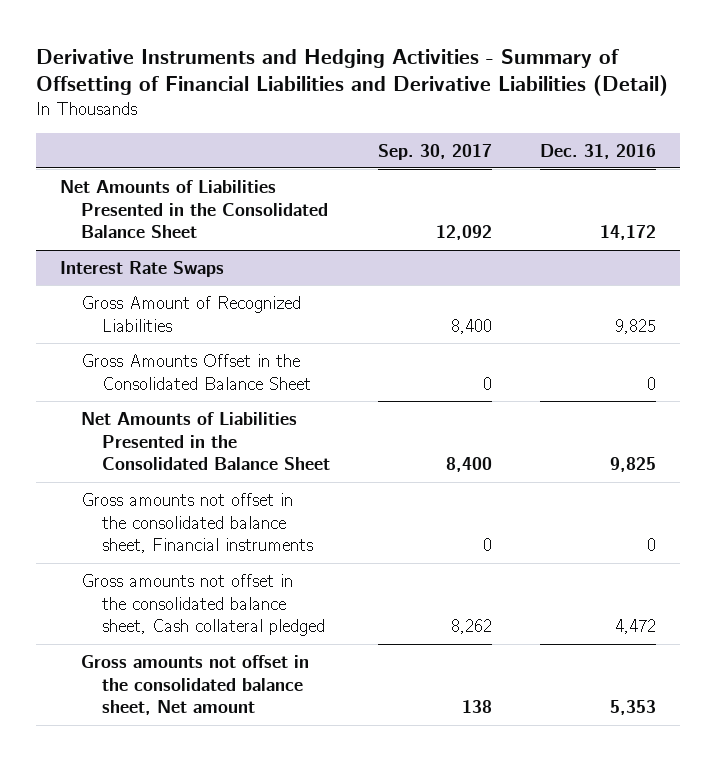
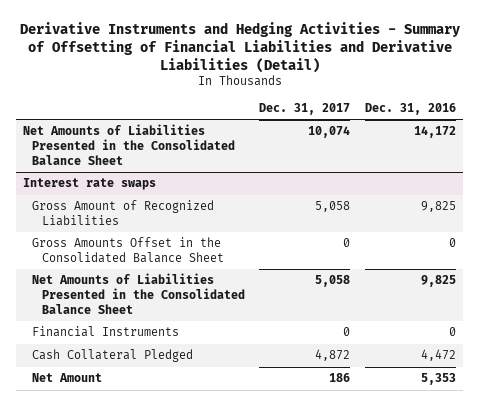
[378,143,493,160] Sep. 30, 2017 -> none
none -> [259,103,351,116] Dec. 31, 2017
[60,260,225,277] Interest Rate Swaps -> [23,178,157,191] Interest rate swaps
[81,492,313,554] Gross amounts not offset in the consolidated balance sheet, Financial instruments -> none
none -> [32,326,180,338] Financial Instruments
[81,573,325,637] Gross amounts not offset in the consolidated balance sheet, Cash collateral pledged -> [32,349,194,363] Cash Collateral Pledged
[81,654,310,716] Gross amounts not offset in the consolidated balance sheet, Net amount -> [32,373,103,383] Net Amount

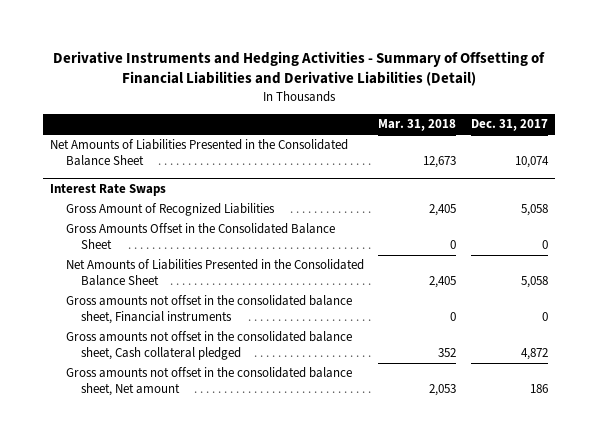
[364,103,456,116] Dec. 31, 2016 -> none
none -> [378,119,457,132] Mar. 31, 2018
[23,178,157,191] Interest rate swaps -> [50,184,167,197] Interest Rate Swaps
[32,326,180,338] Financial Instruments -> none
none -> [65,295,352,324] Gross amounts not offset in the consolidated balance sheet, Financial instruments
[32,349,194,363] Cash Collateral Pledged -> [65,331,352,360] Gross amounts not offset in the consolidated balance sheet, Cash collateral pledged
[32,373,103,383] Net Amount -> [65,367,352,396] Gross amounts not offset in the consolidated balance sheet, Net amount

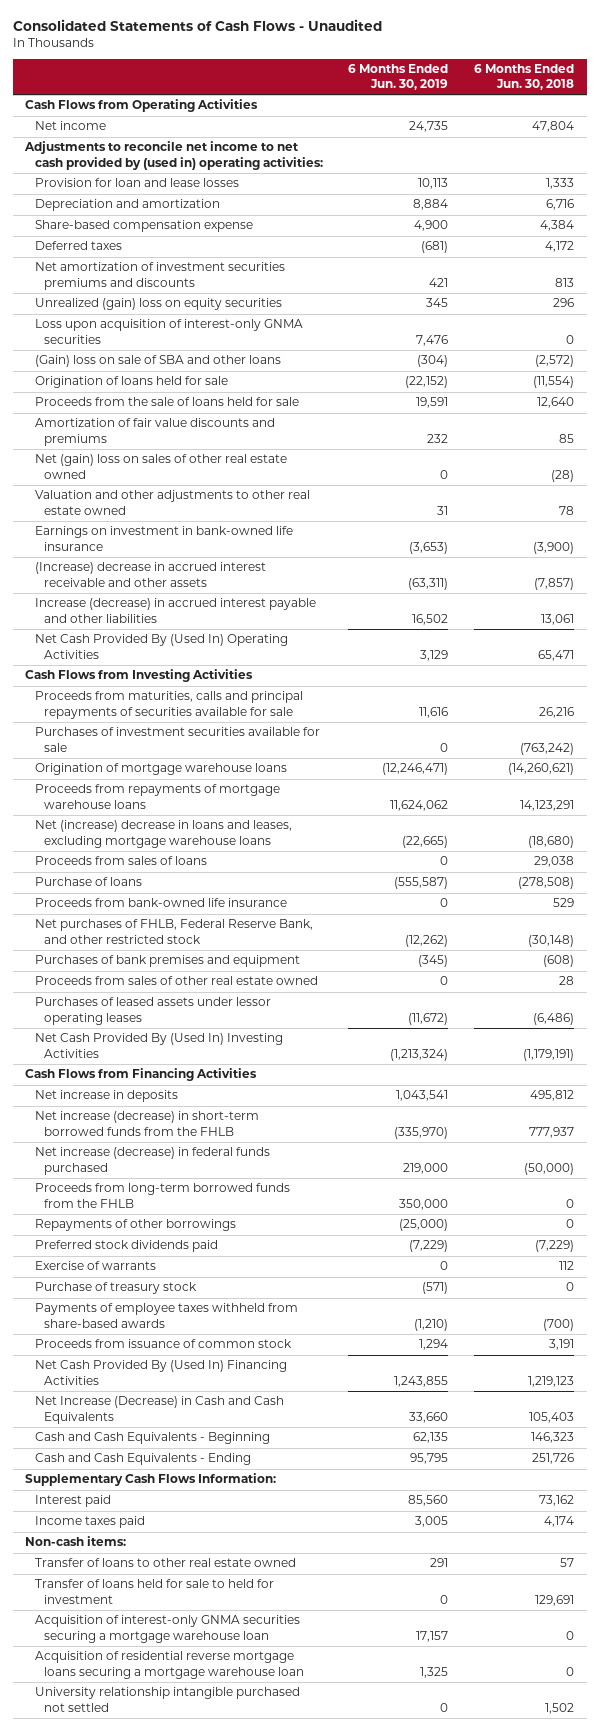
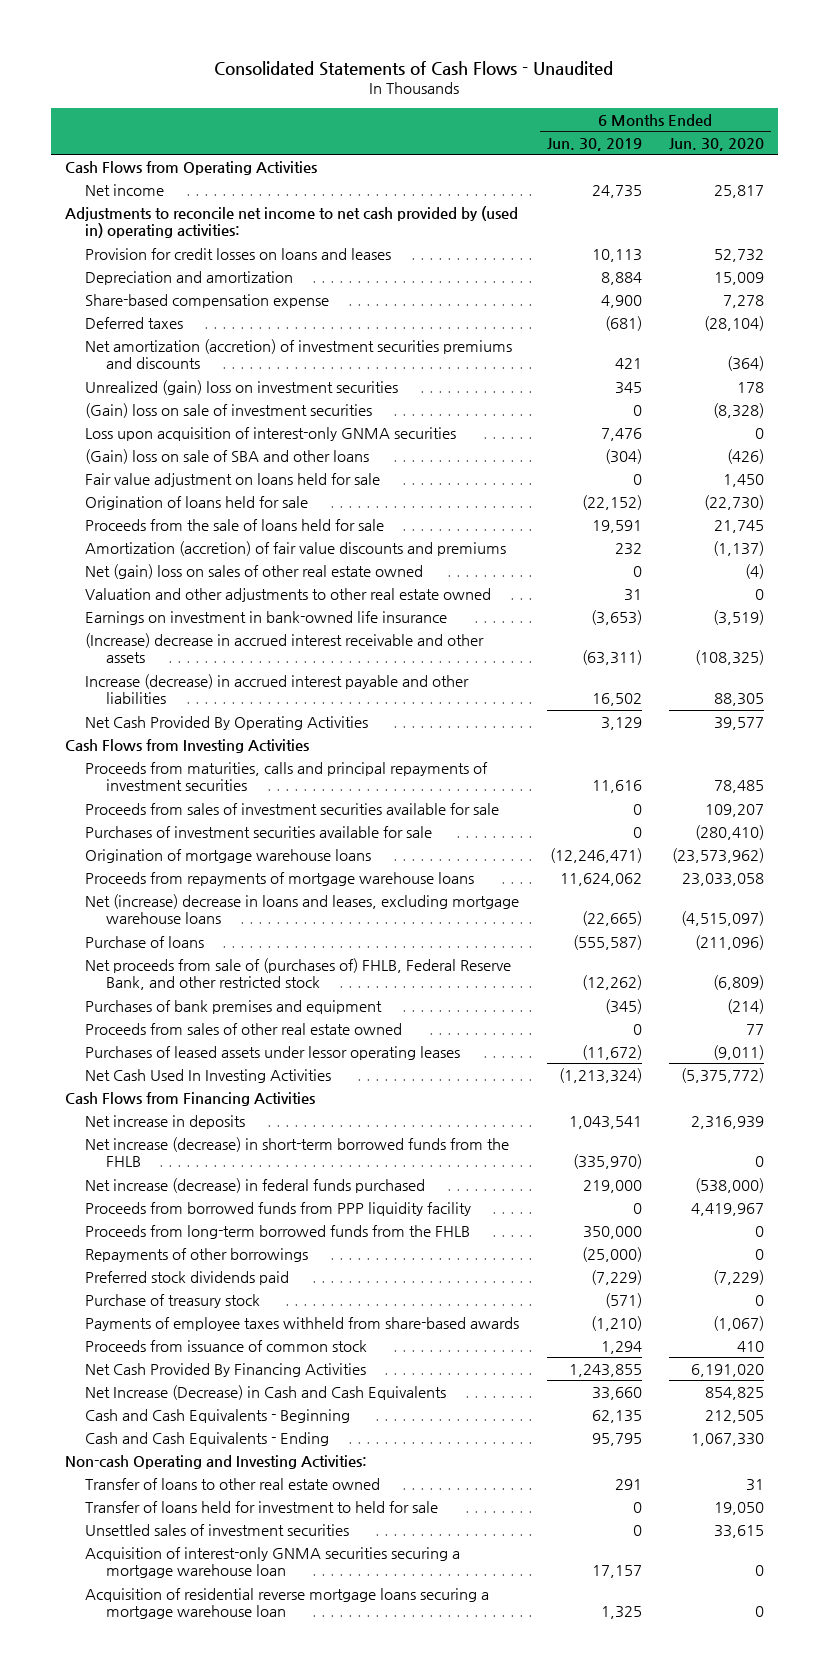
[473,64,574,91] 6 Months Ended Jun. 30, 2018 -> none
none -> [668,137,764,151] Jun. 30, 2020
[34,178,239,188] Provision for loan and lease losses -> [85,247,392,260] Provision for credit losses on loans and leases
[34,262,285,290] Net amortization of investment securities premiums and discounts -> [85,338,513,370] Net amortization (accretion) of investment securities premiums and discounts
[34,298,282,311] Unrealized (gain) loss on equity securities -> [85,379,399,395] Unrealized (gain) loss on investment securities
none -> [85,402,373,418] (Gain) loss on sale of investment securities
none -> [85,472,381,487] Fair value adjustment on loans held for sale
[34,418,275,446] Amortization of fair value discounts and premiums -> [85,540,507,556] Amortization (accretion) of fair value discounts and premiums
[34,634,288,659] Net Cash Provided By (Used In) Operating Activities -> [85,715,369,730] Net Cash Provided By Operating Activities
[34,691,303,719] Proceeds from maturities, calls and principal repayments of securities available for sale -> [85,761,489,792] Proceeds from maturities, calls and principal repayments of investment securities
none -> [85,802,500,815] Proceeds from sales of investment securities available for sale
[34,856,207,866] Proceeds from sales of loans -> none
[34,898,287,908] Proceeds from bank-owned life insurance -> none
[34,919,313,944] Net purchases of FHLB, Federal Reserve Bank, and other restricted stock -> [85,957,512,991] Net proceeds from sale of (purchases of) FHLB, Federal Reserve Bank, and other restricted stock
[34,1033,283,1058] Net Cash Provided By (Used In) Investing Activities -> [85,1068,332,1083] Net Cash Used In Investing Activities
none -> [85,1201,472,1216] Proceeds from borrowed funds from PPP liquidity facility
[34,1261,156,1271] Exercise of warrants -> none
[34,1360,287,1385] Net Cash Provided By (Used In) Financing Activities -> [85,1362,367,1377] Net Cash Provided By Financing Activities
[25,1473,277,1487] Supplementary Cash Flows Information: -> none
[34,1495,111,1508] Interest paid -> none
[34,1516,145,1529] Income taxes paid -> none
[25,1536,127,1547] Non-cash items: -> [64,1454,367,1469] Non-cash Operating and Investing Activities:
[34,1579,274,1604] Transfer of loans held for sale to held for investment -> [85,1500,439,1513] Transfer of loans held for investment to held for sale
none -> [85,1523,350,1536] Unsettled sales of investment securities
[34,1687,300,1712] University relationship intangible purchased not settled -> none

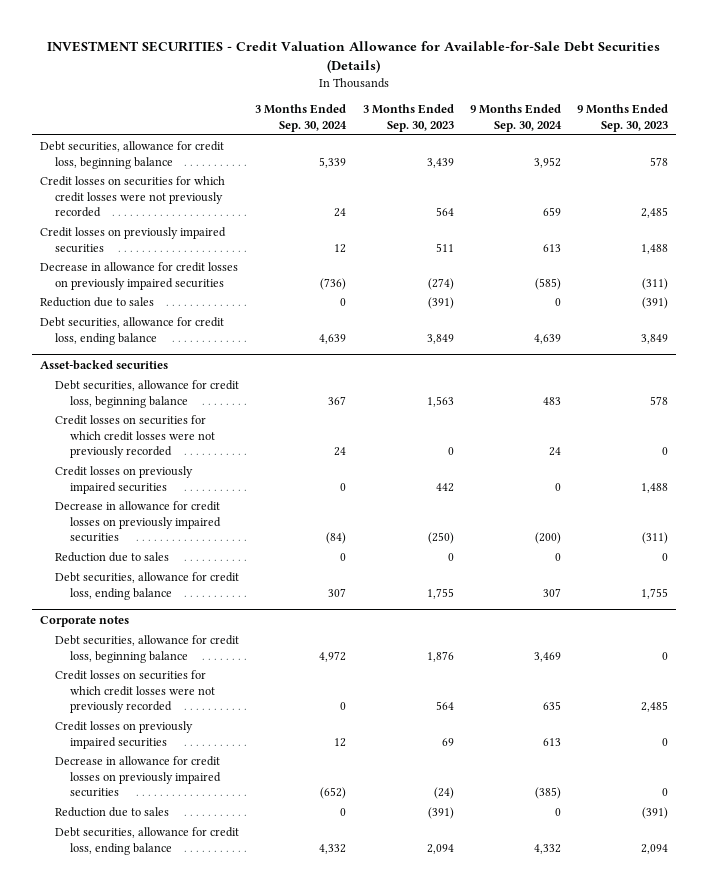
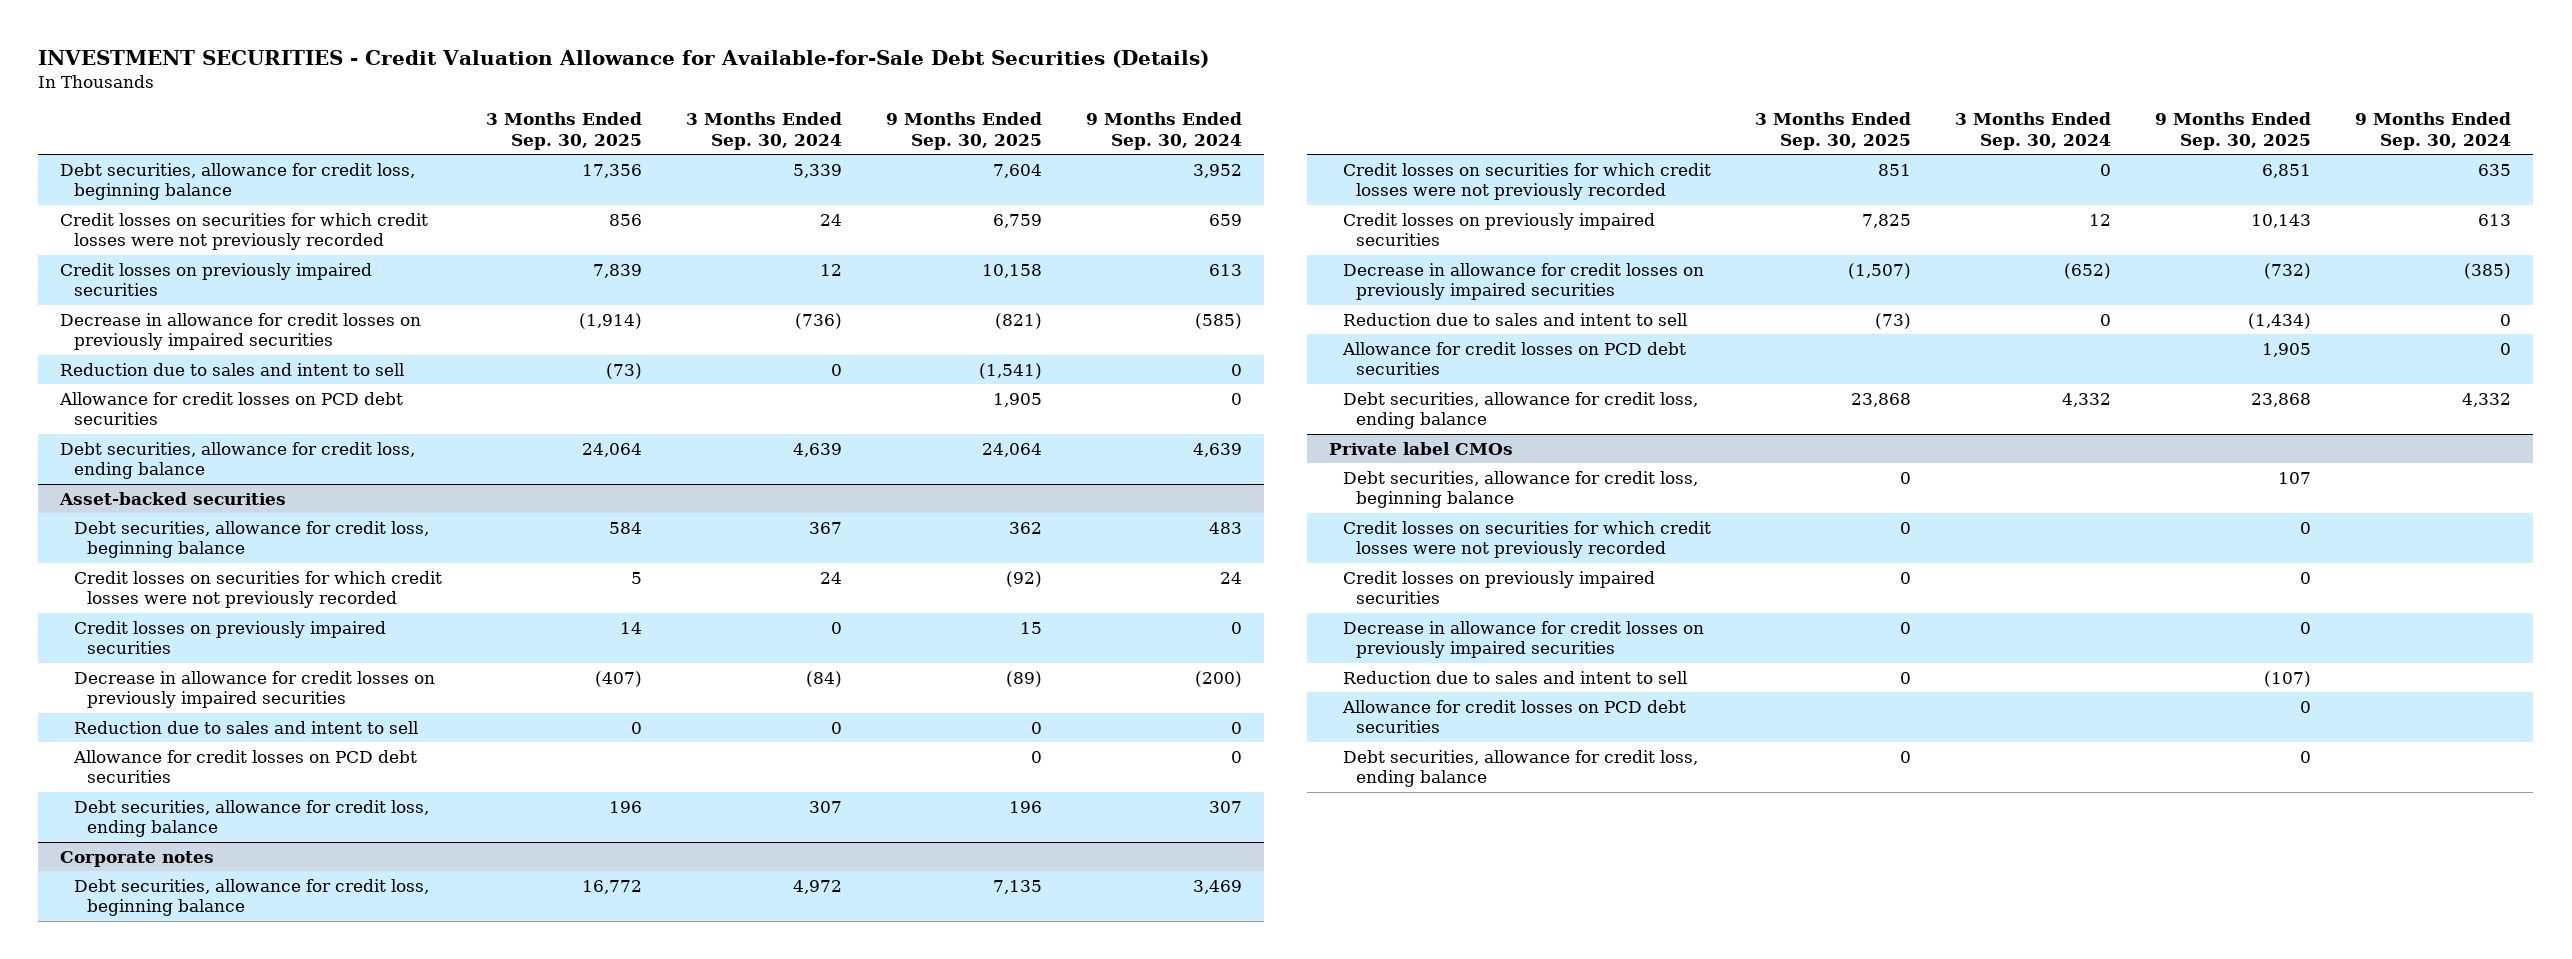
[362,104,454,133] 3 Months Ended Sep. 30, 2023 -> none
[577,104,669,133] 9 Months Ended Sep. 30, 2023 -> none
none -> [485,112,642,151] 3 Months Ended Sep. 30, 2025
none -> [886,112,1043,151] 9 Months Ended Sep. 30, 2025
[40,296,155,307] Reduction due to sales -> [60,362,405,376] Reduction due to sales and intent to sell
none -> [59,391,404,426] Allowance for credit losses on PCD debt securities
[55,551,170,562] Reduction due to sales -> [73,720,418,734] Reduction due to sales and intent to sell
none -> [72,749,417,784] Allowance for credit losses on PCD debt securities
[55,806,170,817] Reduction due to sales -> [1342,312,1687,326] Reduction due to sales and intent to sell
none -> [1341,341,1686,376] Allowance for credit losses on PCD debt securities
none -> [1329,441,1514,455] Private label CMOs
none -> [1342,470,1698,509] Debt securities, allowance for credit loss, beginning balance
none -> [1342,520,1711,559] Credit losses on securities for which credit losses were not previously recorded
none -> [1342,570,1655,605] Credit losses on previously impaired securities
none -> [1342,620,1704,659] Decrease in allowance for credit losses on previously impaired securities
none -> [1342,670,1687,684] Reduction due to sales and intent to sell
none -> [1341,699,1686,734] Allowance for credit losses on PCD debt securities
none -> [1342,749,1698,788] Debt securities, allowance for credit loss, ending balance

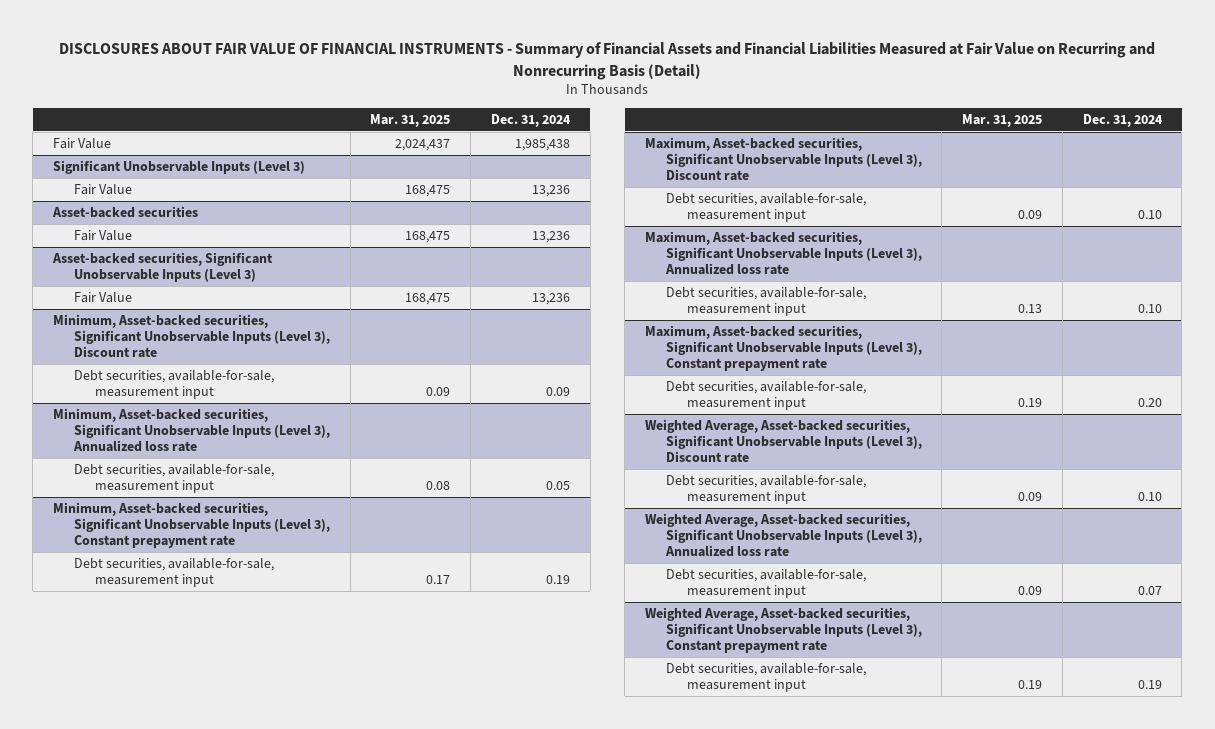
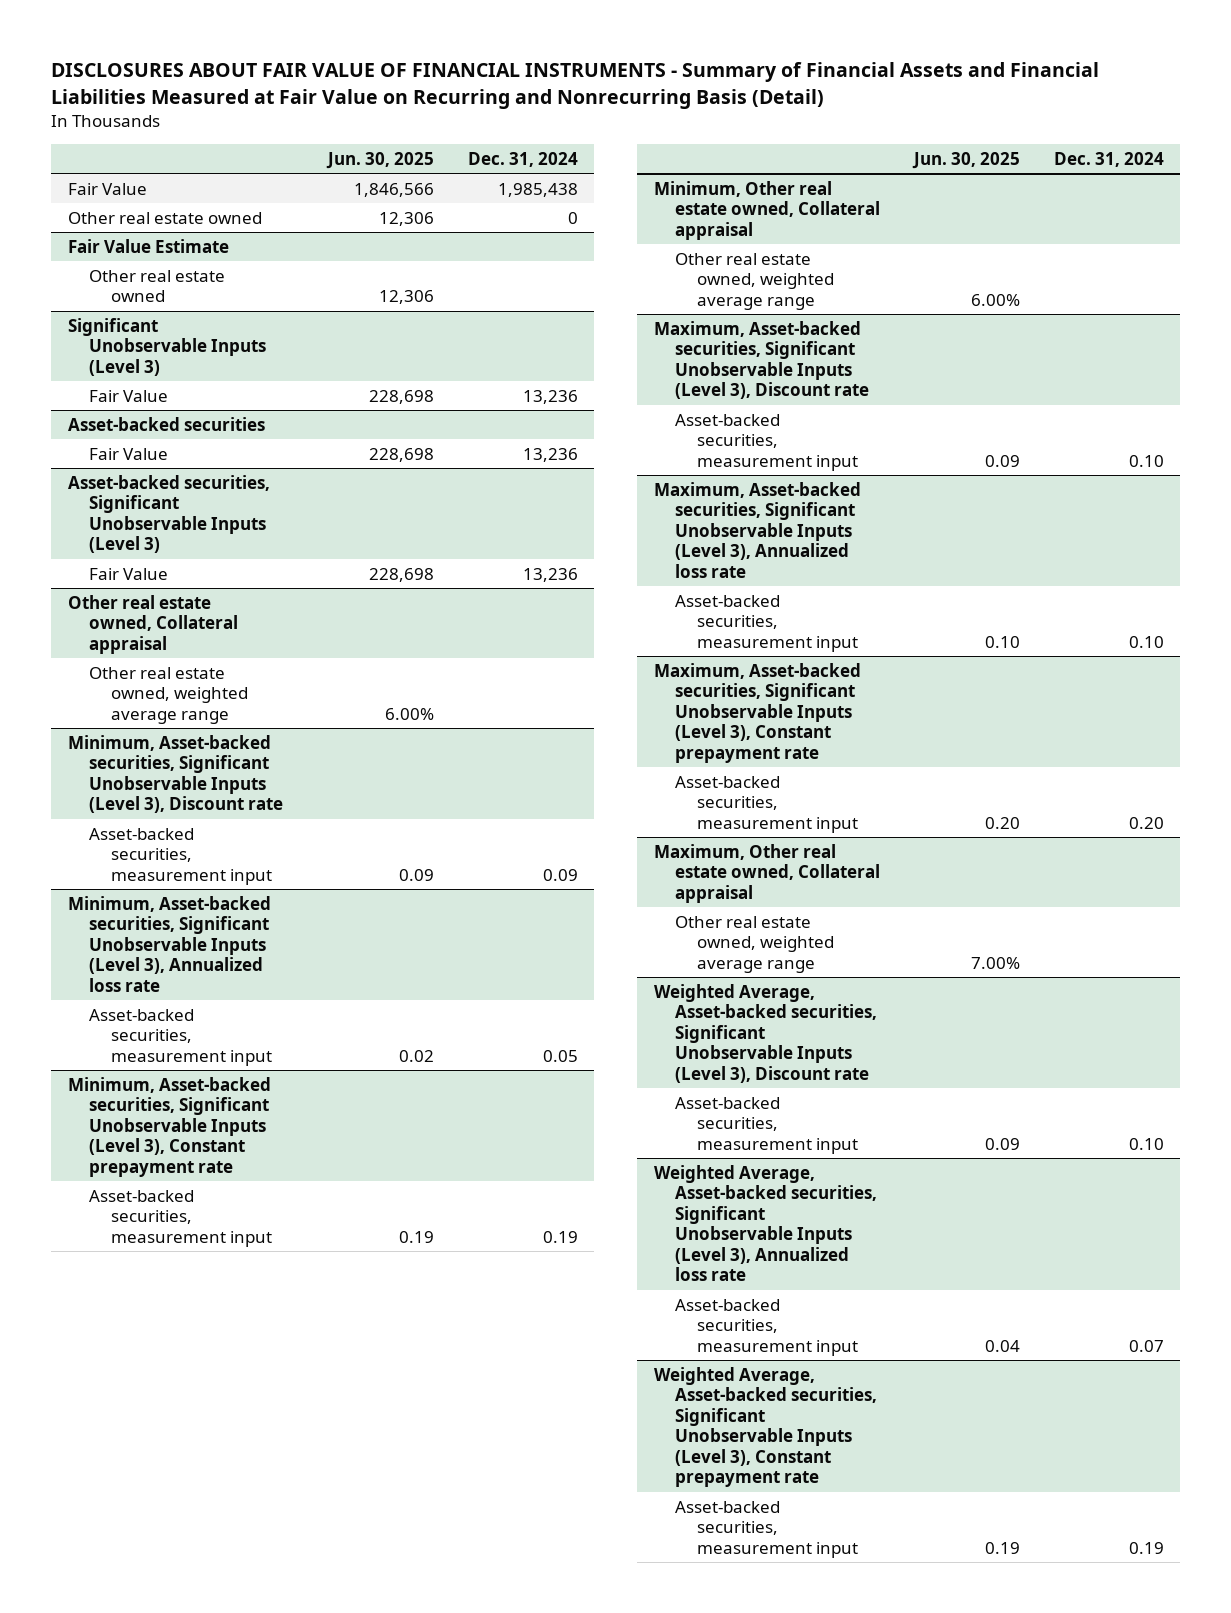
[370,114,451,128] Mar. 31, 2025 -> none
none -> [325,151,434,169] Jun. 30, 2025
none -> [67,211,262,224] Other real estate owned
none -> [67,238,229,253] Fair Value Estimate
none -> [89,269,226,303] Other real estate owned
none -> [67,594,239,654] Other real estate owned, Collateral appraisal
none -> [89,666,248,724] Other real estate owned, weighted average range
[74,369,275,400] Debt securities, available-for-sale, measurement input -> [89,827,272,885] Asset-backed securities, measurement input
[74,463,275,494] Debt securities, available-for-sale, measurement input -> [89,1008,272,1066] Asset-backed securities, measurement input
[74,557,275,588] Debt securities, available-for-sale, measurement input -> [89,1189,272,1247] Asset-backed securities, measurement input
none -> [653,180,881,240] Minimum, Other real estate owned, Collateral appraisal
none -> [675,252,835,310] Other real estate owned, weighted average range
[665,192,866,223] Debt securities, available-for-sale, measurement input -> [675,413,859,471] Asset-backed securities, measurement input
[665,286,866,317] Debt securities, available-for-sale, measurement input -> [675,594,859,652] Asset-backed securities, measurement input
[665,380,866,411] Debt securities, available-for-sale, measurement input -> [675,775,859,833] Asset-backed securities, measurement input
none -> [653,843,881,903] Maximum, Other real estate owned, Collateral appraisal
none -> [675,915,835,973] Other real estate owned, weighted average range
[665,474,866,505] Debt securities, available-for-sale, measurement input -> [675,1096,859,1154] Asset-backed securities, measurement input
[665,568,866,599] Debt securities, available-for-sale, measurement input -> [675,1298,859,1356] Asset-backed securities, measurement input
[665,662,866,693] Debt securities, available-for-sale, measurement input -> [675,1500,859,1558] Asset-backed securities, measurement input

